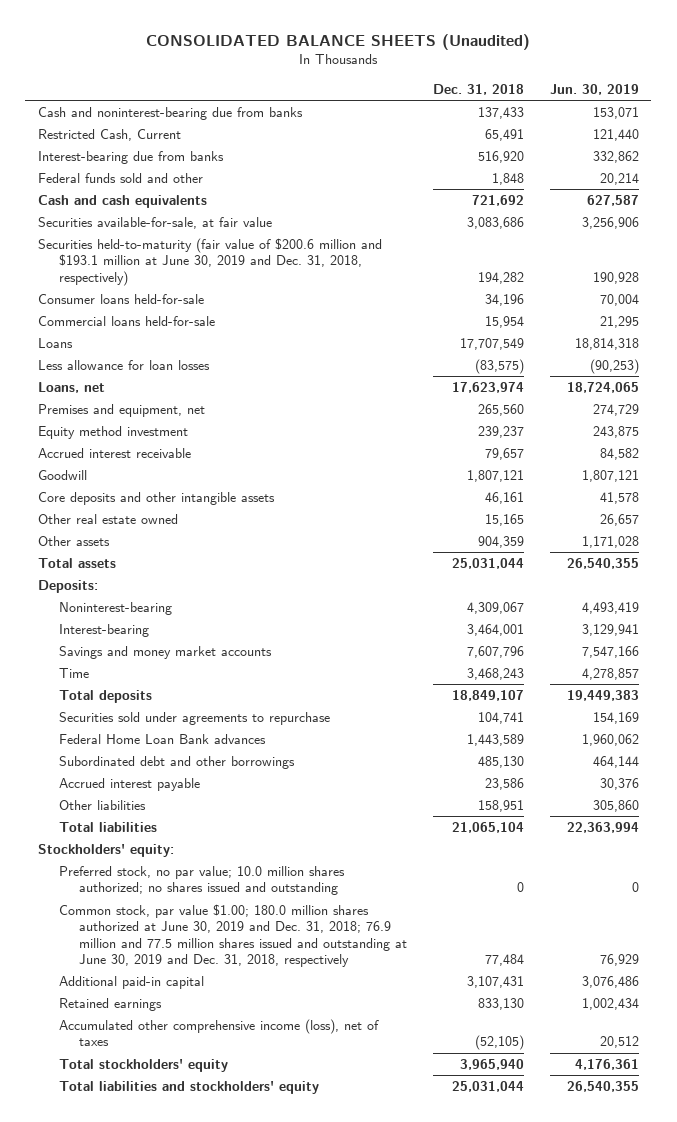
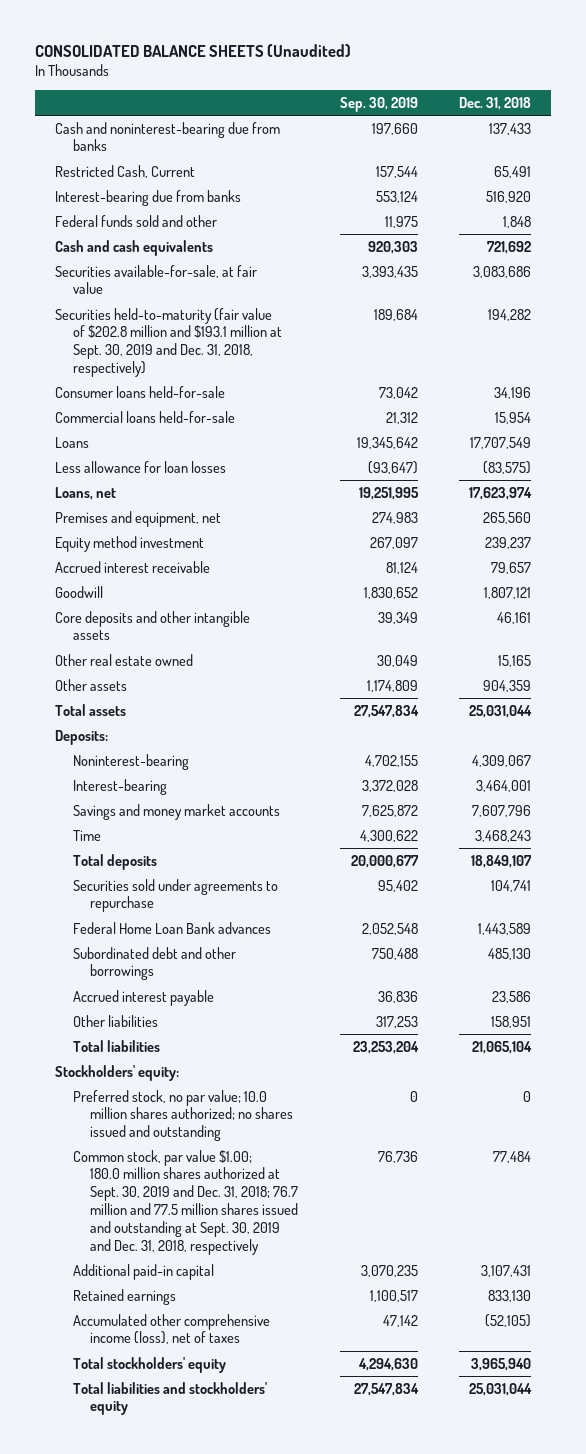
[549,83,639,95] Jun. 30, 2019 -> none
none -> [339,96,418,112] Sep. 30, 2019
[38,237,383,286] Securities held-to-maturity (fair value of $200.6 million and $193.1 million at June 30, 2019 and Dec. 31, 2018, respectively) -> [55,307,282,378] Securities held-to-maturity (fair value of $202.8 million and $193.1 million at Sept. 30, 2019 and Dec. 31, 2018, respectively)
[58,903,408,968] Common stock, par value $1.00; 180.0 million shares authorized at June 30, 2019 and Dec. 31, 2018; 76.9 million and 77.5 million shares issued and outstanding at June 30, 2019 and Dec. 31, 2018, respectively -> [72,1149,299,1255] Common stock, par value $1.00; 180.0 million shares authorized at Sept. 30, 2019 and Dec. 31, 2018; 76.7 million and 77.5 million shares issued and outstanding at Sept. 30, 2019 and Dec. 31, 2018, respectively

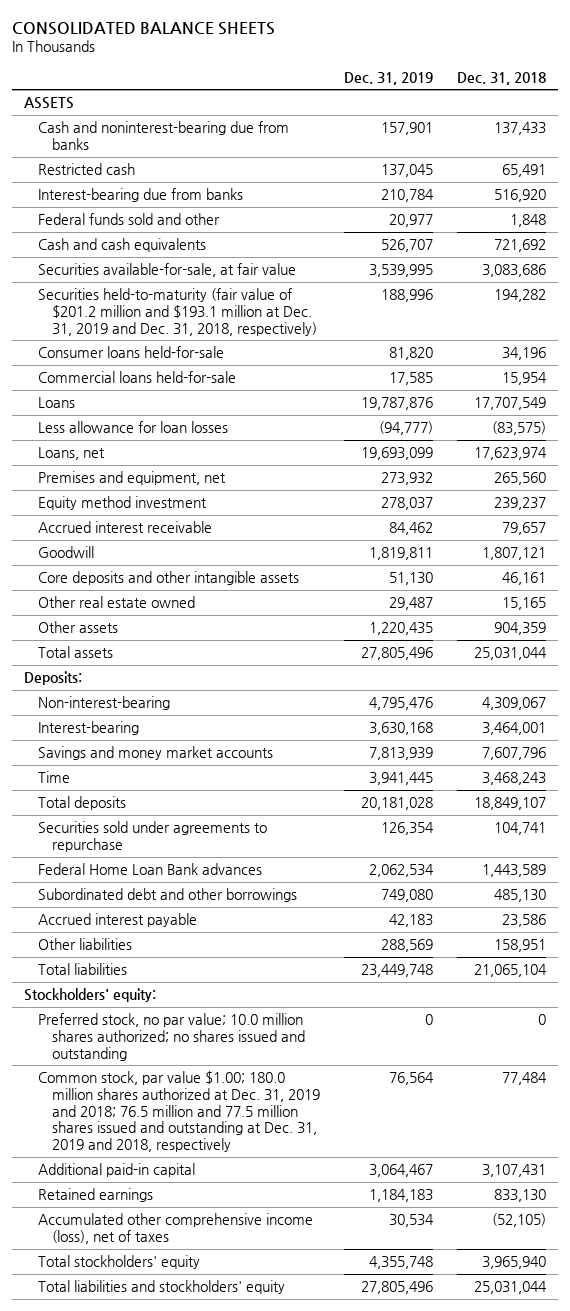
[34,43,351,57] CONSOLIDATED BALANCE SHEETS (Unaudited) -> [12,21,276,35] CONSOLIDATED BALANCE SHEETS
[339,96,418,112] Sep. 30, 2019 -> none
none -> [344,71,434,85] Dec. 31, 2019
none -> [24,97,75,110] ASSETS
[55,164,196,178] Restricted Cash, Current -> [38,163,136,176] Restricted cash
[55,307,282,378] Securities held-to-maturity (fair value of $202.8 million and $193.1 million at Sept. 30, 2019 and Dec. 31, 2018, respectively) -> [38,288,318,336] Securities held-to-maturity (fair value of $201.2 million and $193.1 million at Dec. 31, 2019 and Dec. 31, 2018, respectively)
[72,753,189,770] Noninterest-bearing -> [38,696,171,711] Non-interest-bearing
[72,1149,299,1255] Common stock, par value $1.00; 180.0 million shares authorized at Sept. 30, 2019 and Dec. 31, 2018; 76.7 million and 77.5 million shares issued and outstanding at Sept. 30, 2019 and Dec. 31, 2018, respectively -> [38,1071,321,1153] Common stock, par value $1.00; 180.0 million shares authorized at Dec. 31, 2019 and 2018; 76.5 million and 77.5 million shares issued and outstanding at Dec. 31, 2019 and 2018, respectively

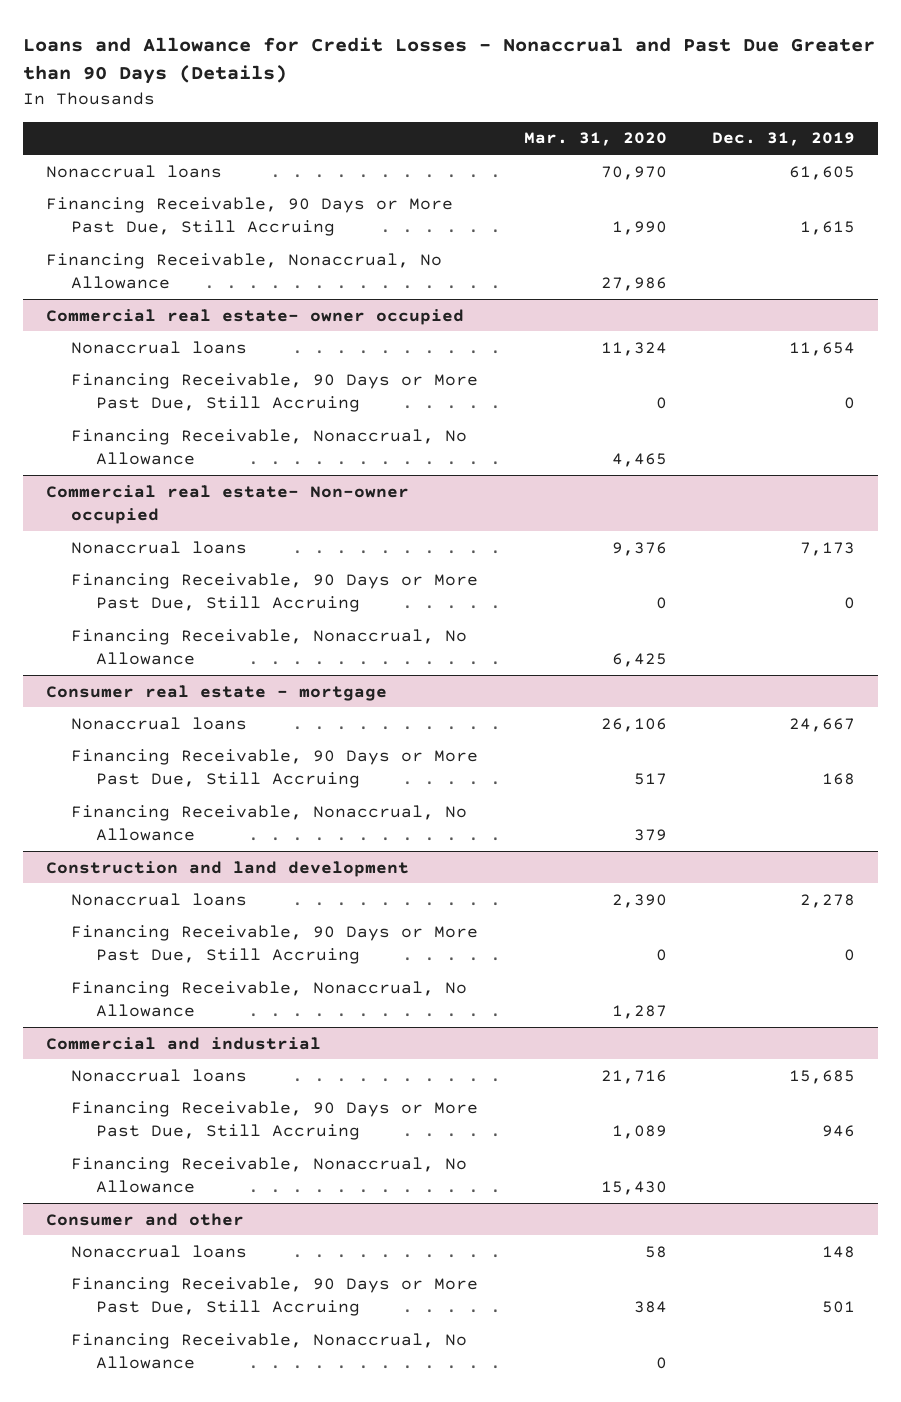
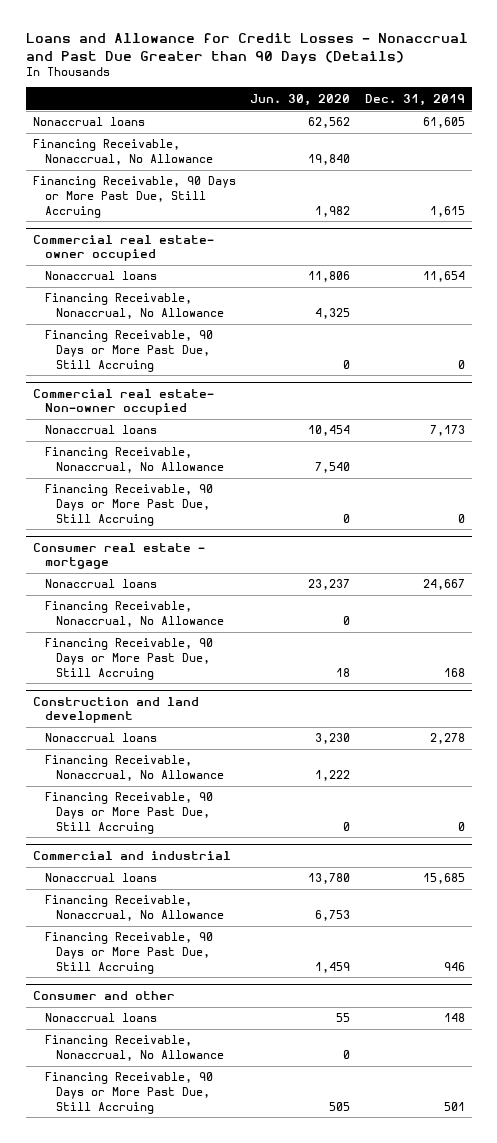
[523,132,667,147] Mar. 31, 2020 -> none
none -> [250,93,351,106] Jun. 30, 2020
[46,196,454,236] Financing Receivable, 90 Days or More Past Due, Still Accruing -> [32,176,236,218] Financing Receivable, 90 Days or More Past Due, Still Accruing
[71,372,479,412] Financing Receivable, 90 Days or More Past Due, Still Accruing -> [44,330,213,372] Financing Receivable, 90 Days or More Past Due, Still Accruing
[71,572,479,612] Financing Receivable, 90 Days or More Past Due, Still Accruing -> [44,484,213,526] Financing Receivable, 90 Days or More Past Due, Still Accruing
[71,748,479,788] Financing Receivable, 90 Days or More Past Due, Still Accruing -> [44,638,213,680] Financing Receivable, 90 Days or More Past Due, Still Accruing
[71,924,479,964] Financing Receivable, 90 Days or More Past Due, Still Accruing -> [44,792,213,834] Financing Receivable, 90 Days or More Past Due, Still Accruing
[71,1100,479,1140] Financing Receivable, 90 Days or More Past Due, Still Accruing -> [44,932,213,974] Financing Receivable, 90 Days or More Past Due, Still Accruing
[71,1276,479,1316] Financing Receivable, 90 Days or More Past Due, Still Accruing -> [44,1072,213,1114] Financing Receivable, 90 Days or More Past Due, Still Accruing

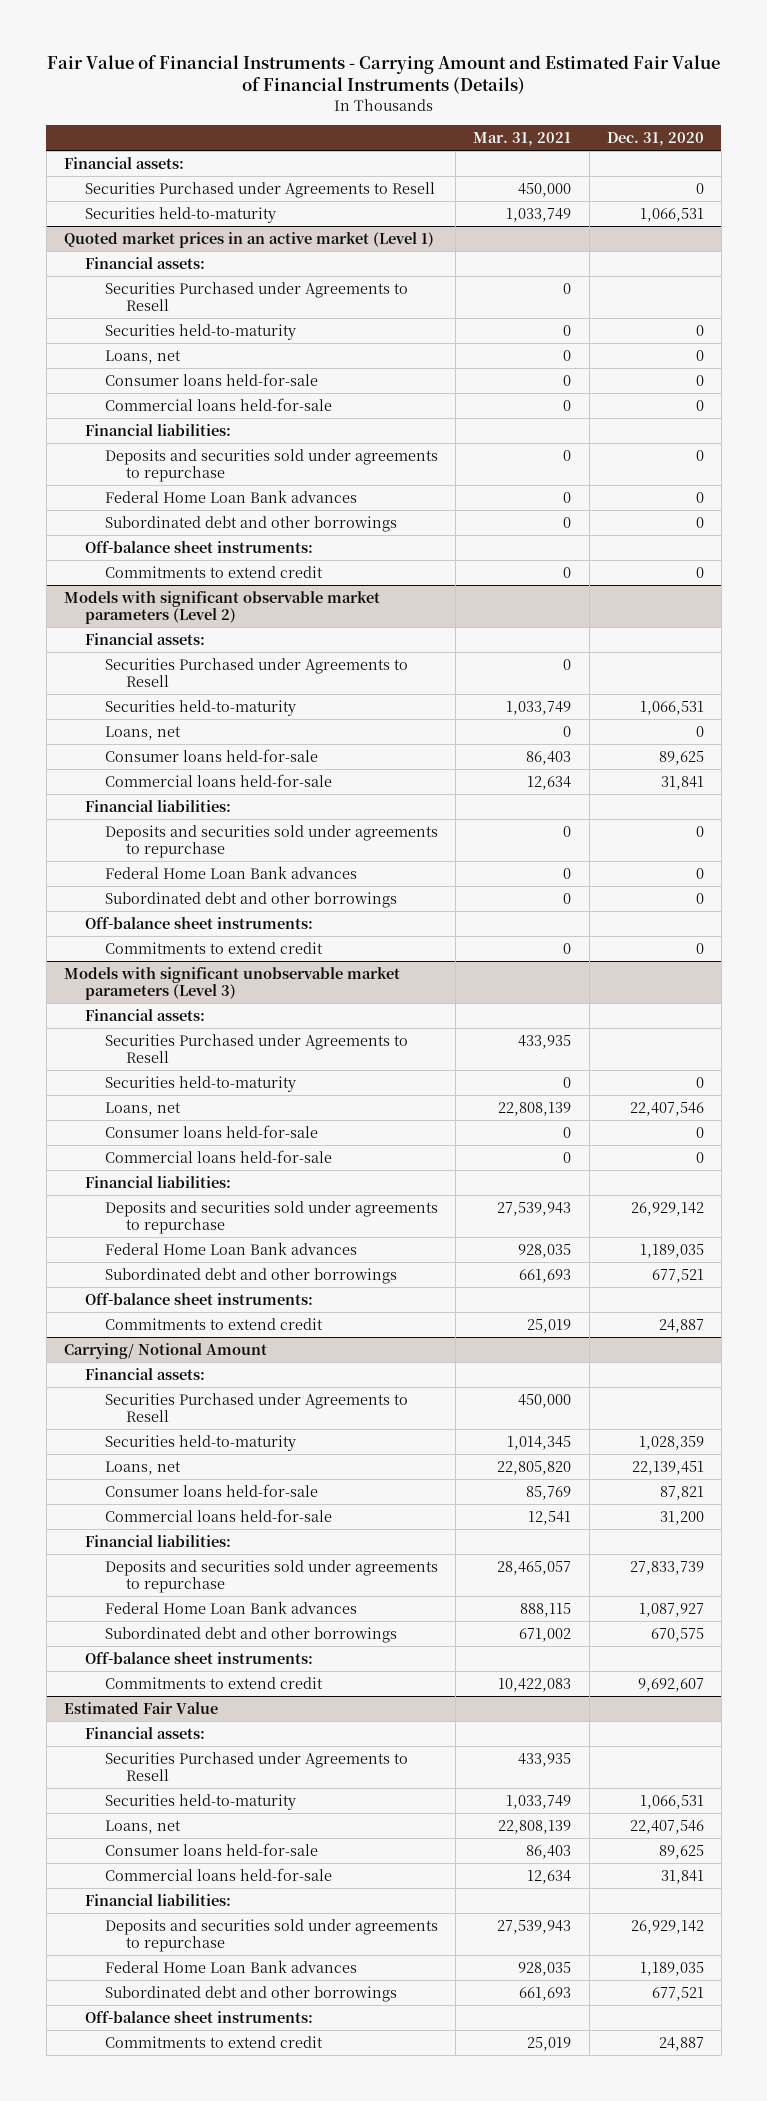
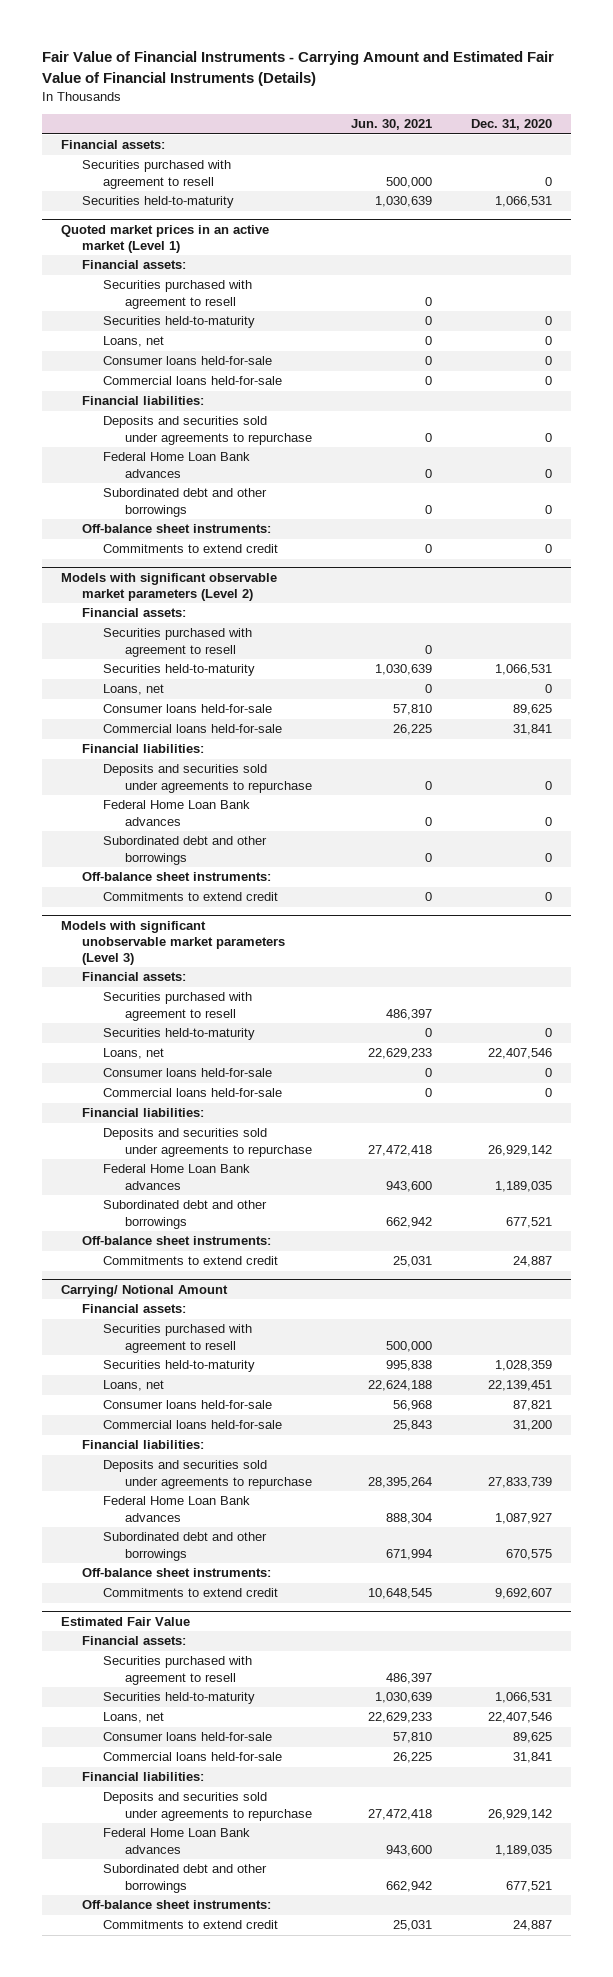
[473,132,572,147] Mar. 31, 2021 -> none
none -> [350,119,432,131] Jun. 30, 2021
[84,181,435,198] Securities Purchased under Agreements to Resell -> [82,160,232,189] Securities purchased with agreement to resell
[105,281,409,311] Securities Purchased under Agreements to Resell -> [103,280,253,309] Securities purchased with agreement to resell
[105,657,409,687] Securities Purchased under Agreements to Resell -> [103,628,253,657] Securities purchased with agreement to resell
[105,1033,409,1063] Securities Purchased under Agreements to Resell -> [103,992,253,1021] Securities purchased with agreement to resell
[105,1392,409,1422] Securities Purchased under Agreements to Resell -> [103,1324,253,1353] Securities purchased with agreement to resell
[105,1751,409,1781] Securities Purchased under Agreements to Resell -> [103,1656,253,1685] Securities purchased with agreement to resell

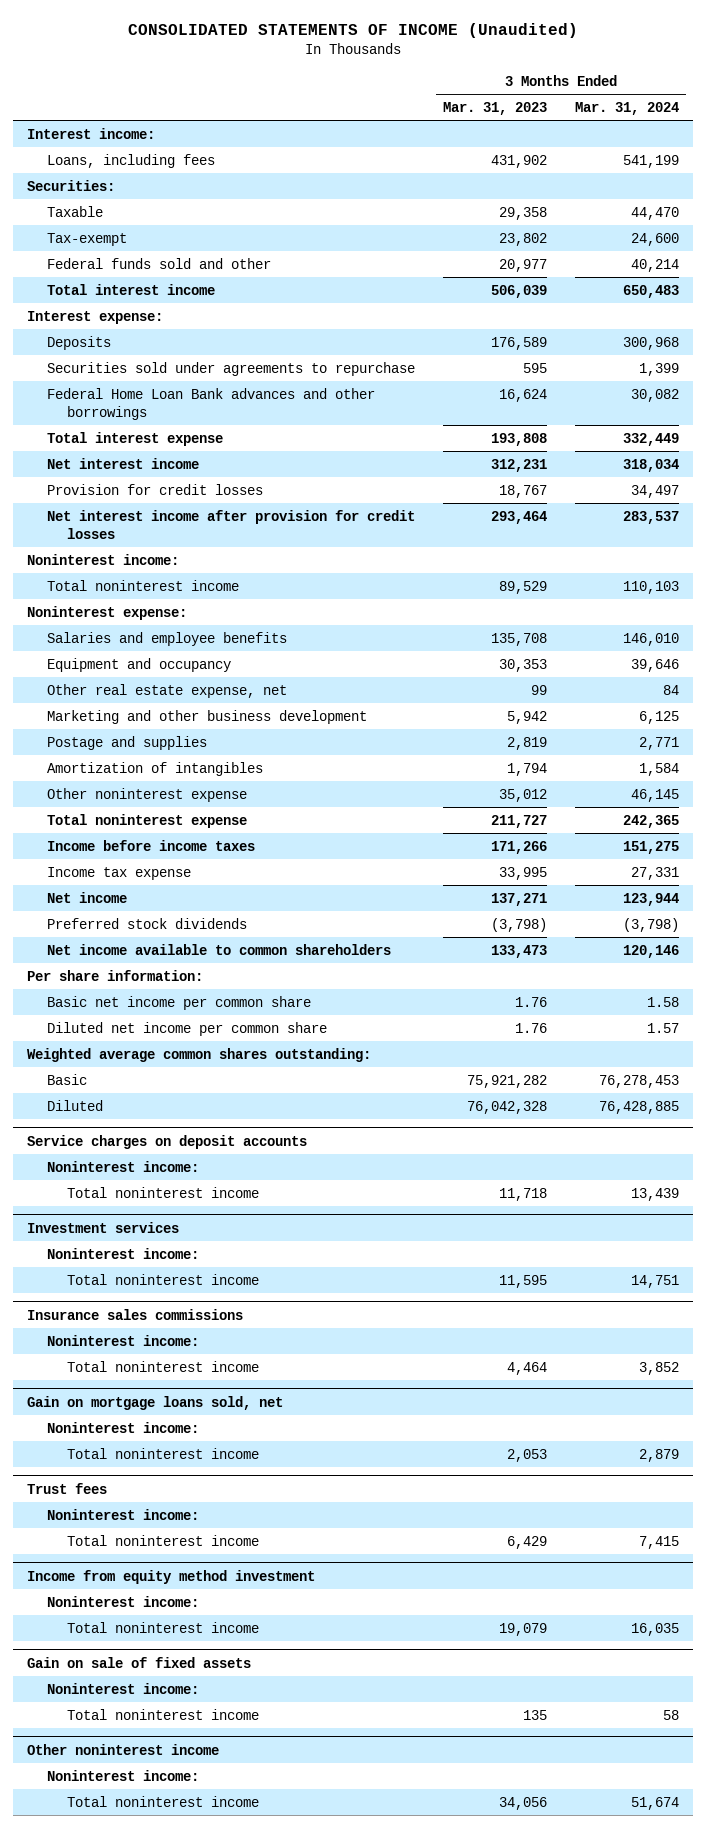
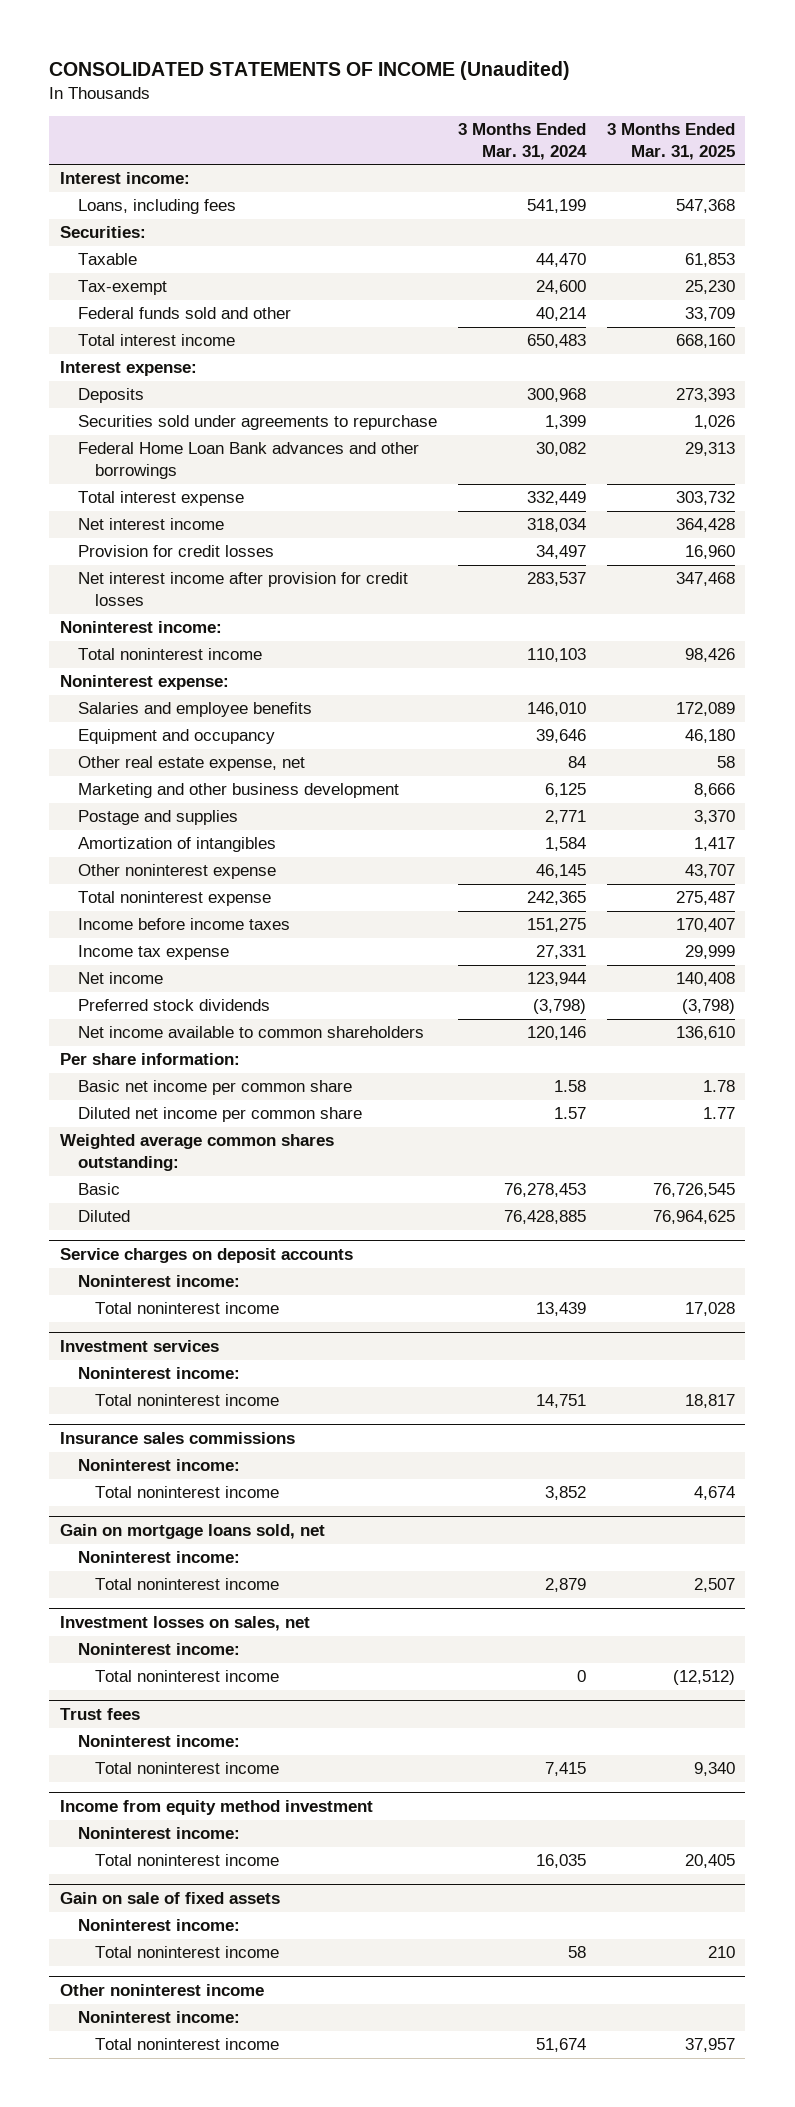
[443,101,548,115] Mar. 31, 2023 -> none
none -> [606,122,735,160] 3 Months Ended Mar. 31, 2025
none -> [59,1616,310,1632] Investment losses on sales, net
none -> [77,1643,240,1656] Noninterest income:
none -> [95,1670,280,1683] Total noninterest income

